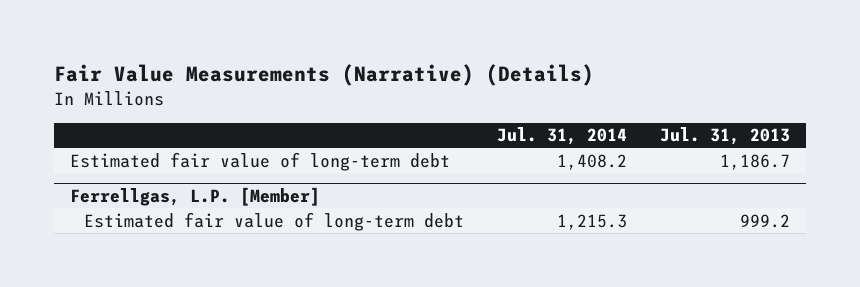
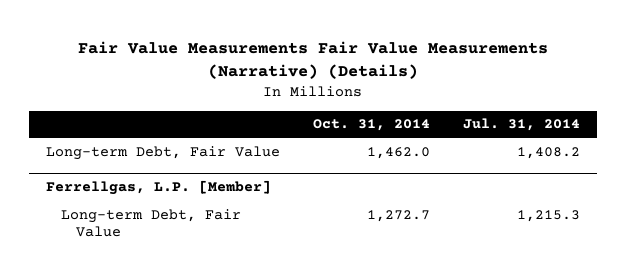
[53,64,594,87] Fair Value Measurements (Narrative) (Details) -> [78,40,549,79] Fair Value Measurements Fair Value Measurements (Narrative) (Details)
[659,127,790,146] Jul. 31, 2013 -> none
none -> [313,119,431,132] Oct. 31, 2014
[70,151,451,171] Estimated fair value of long-term debt -> [45,145,280,160] Long-term Debt, Fair Value
[83,211,464,231] Estimated fair value of long-term debt -> [61,208,242,238] Long-term Debt, Fair Value

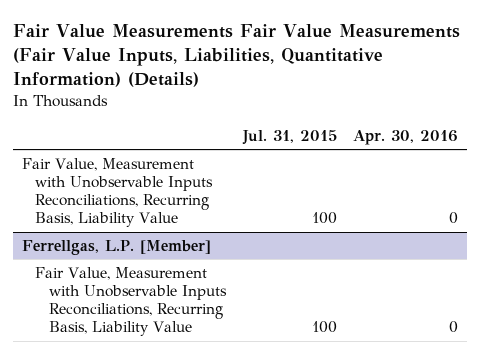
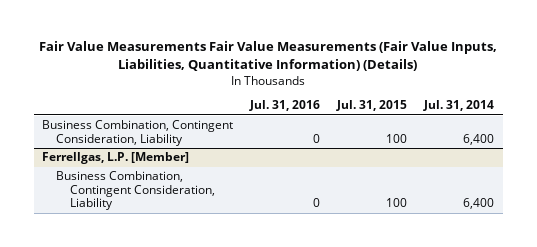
[353,129,459,145] Apr. 30, 2016 -> none
none -> [249,100,321,112] Jul. 31, 2016
none -> [423,100,495,112] Jul. 31, 2014
[21,157,214,228] Fair Value, Measurement with Unobservable Inputs Reconciliations, Recurring Basis, Liability Value -> [42,120,234,146] Business Combination, Contingent Consideration, Liability
[35,266,227,337] Fair Value, Measurement with Unobservable Inputs Reconciliations, Recurring Basis, Liability Value -> [55,171,215,211] Business Combination, Contingent Consideration, Liability

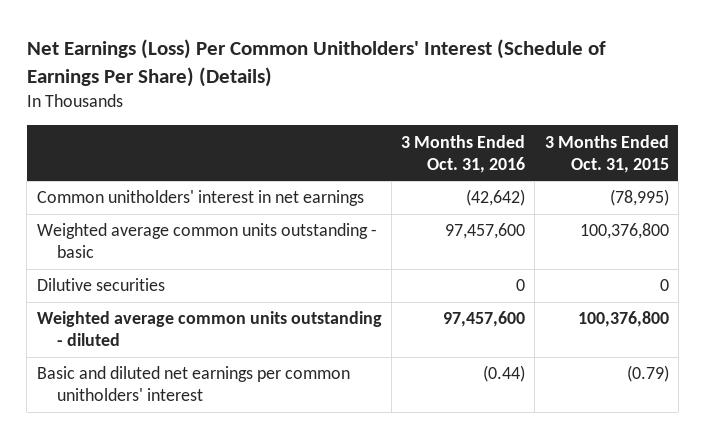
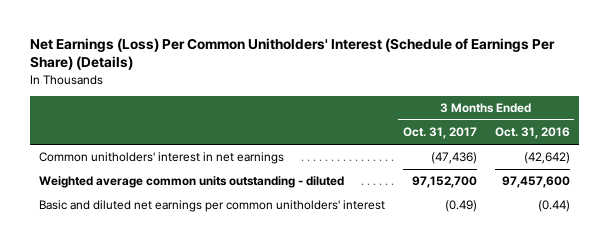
[544,134,669,173] 3 Months Ended Oct. 31, 2015 -> none
none -> [402,127,477,140] Oct. 31, 2017
[36,223,377,259] Weighted average common units outstanding - basic -> none
[36,278,165,292] Dilutive securities -> none

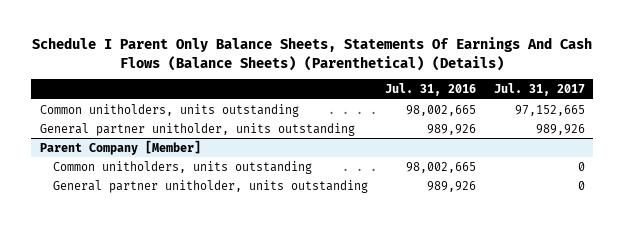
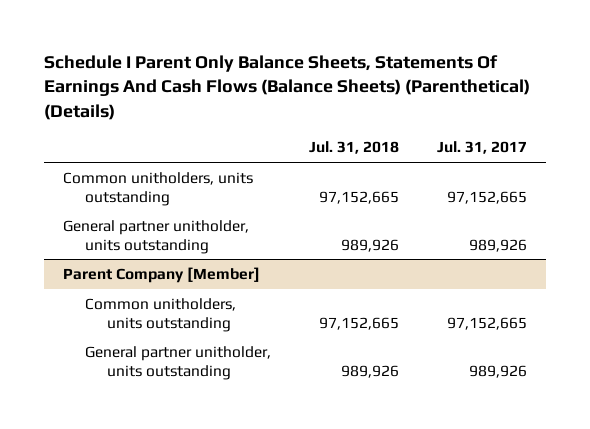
[385,83,477,97] Jul. 31, 2016 -> none
none -> [309,141,400,155] Jul. 31, 2018
[577,161,585,171] 0 -> [447,316,528,330] 97,152,665
[577,180,585,190] 0 -> [469,364,528,378] 989,926

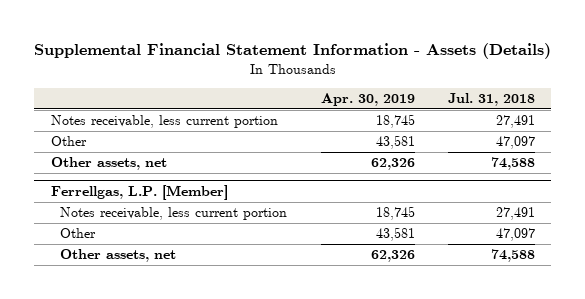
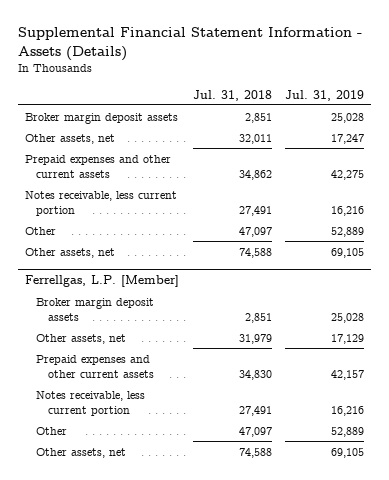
[320,92,415,106] Apr. 30, 2019 -> none
none -> [285,89,365,101] Jul. 31, 2019
none -> [24,112,178,124] Broker margin deposit assets
none -> [24,133,115,144] Other assets, net
none -> [24,154,171,179] Prepaid expenses and other current assets
none -> [36,297,155,322] Broker margin deposit assets
none -> [36,333,127,344] Other assets, net
none -> [36,354,155,379] Prepaid expenses and other current assets

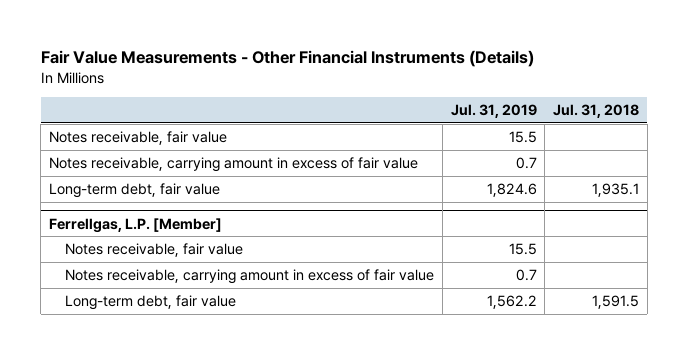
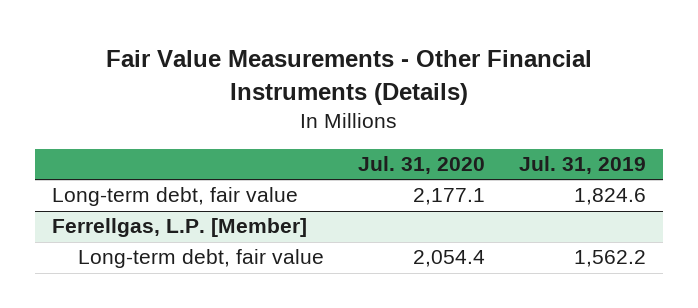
[553,104,640,119] Jul. 31, 2018 -> none
none -> [357,156,485,175] Jul. 31, 2020
[49,131,228,146] Notes receivable, fair value -> none
[49,157,419,173] Notes receivable, carrying amount in excess of fair value -> none
[65,243,244,258] Notes receivable, fair value -> none
[65,269,435,285] Notes receivable, carrying amount in excess of fair value -> none

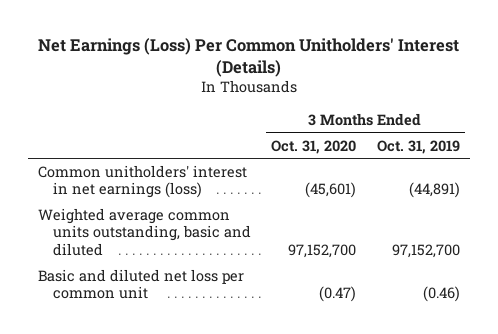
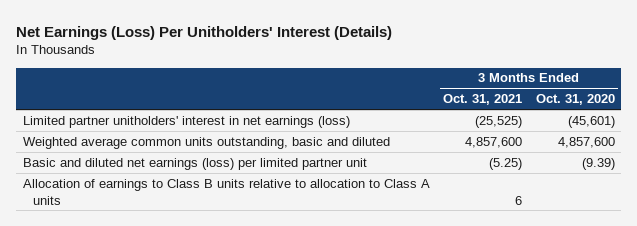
[38,37,460,77] Net Earnings (Loss) Per Common Unitholders' Interest (Details) -> [16,25,393,40] Net Earnings (Loss) Per Unitholders' Interest (Details)
[376,139,460,154] Oct. 31, 2019 -> none
none -> [443,94,523,106] Oct. 31, 2021
[38,165,248,199] Common unitholders' interest in net earnings (loss) -> [22,115,350,128] Limited partner unitholders' interest in net earnings (loss)
[288,243,357,258] 97,152,700 -> [557,136,615,148] 4,857,600
[38,269,245,300] Basic and diluted net loss per common unit -> [22,157,367,170] Basic and diluted net earnings (loss) per limited partner unit
[319,286,357,303] (0.47) -> [581,157,615,170] (9.39)
none -> [22,178,430,205] Allocation of earnings to Class B units relative to allocation to Class A units

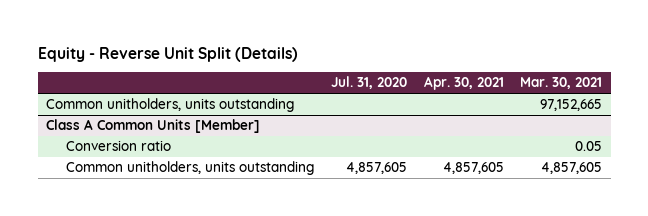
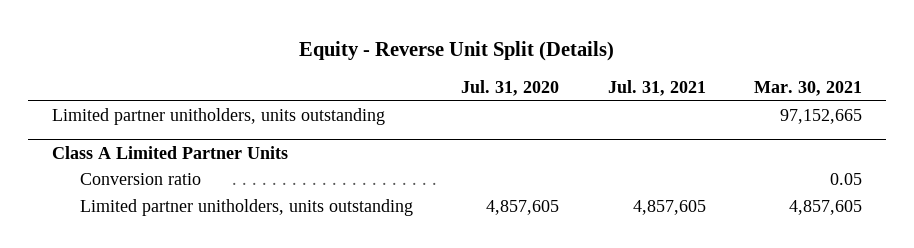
[423,76,504,91] Apr. 30, 2021 -> none
none -> [607,80,706,97] Jul. 31, 2021
[46,98,295,113] Common unitholders, units outstanding -> [52,108,386,126] Limited partner unitholders, units outstanding
[46,119,261,134] Class A Common Units [Member] -> [52,145,289,159] Class A Limited Partner Units
[66,161,315,176] Common unitholders, units outstanding -> [79,199,413,217] Limited partner unitholders, units outstanding

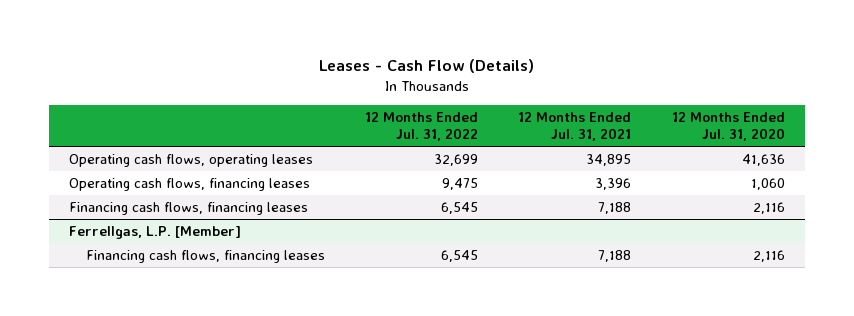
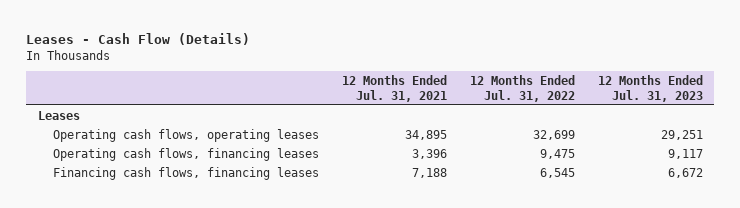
[671,111,785,142] 12 Months Ended Jul. 31, 2020 -> none
none -> [597,74,703,102] 12 Months Ended Jul. 31, 2023
none -> [37,110,80,120] Leases
[69,225,242,239] Ferrellgas, L.P. [Member] -> none
[85,249,325,263] Financing cash flows, financing leases -> none

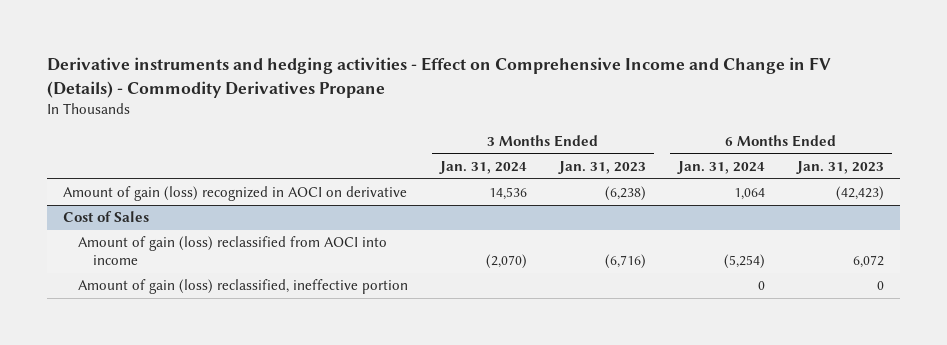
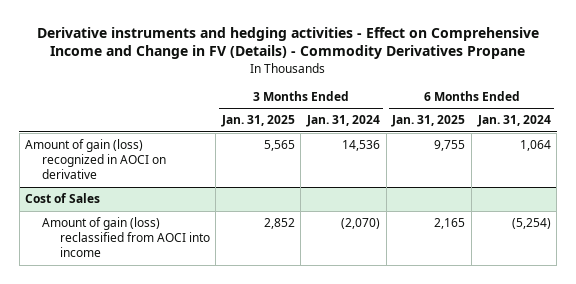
[558,161,647,175] Jan. 31, 2023 -> none
[796,161,885,175] Jan. 31, 2023 -> none
none -> [220,115,295,128] Jan. 31, 2025
none -> [391,115,466,128] Jan. 31, 2025
[78,279,409,295] Amount of gain (loss) reclassified, ineffective portion -> none

